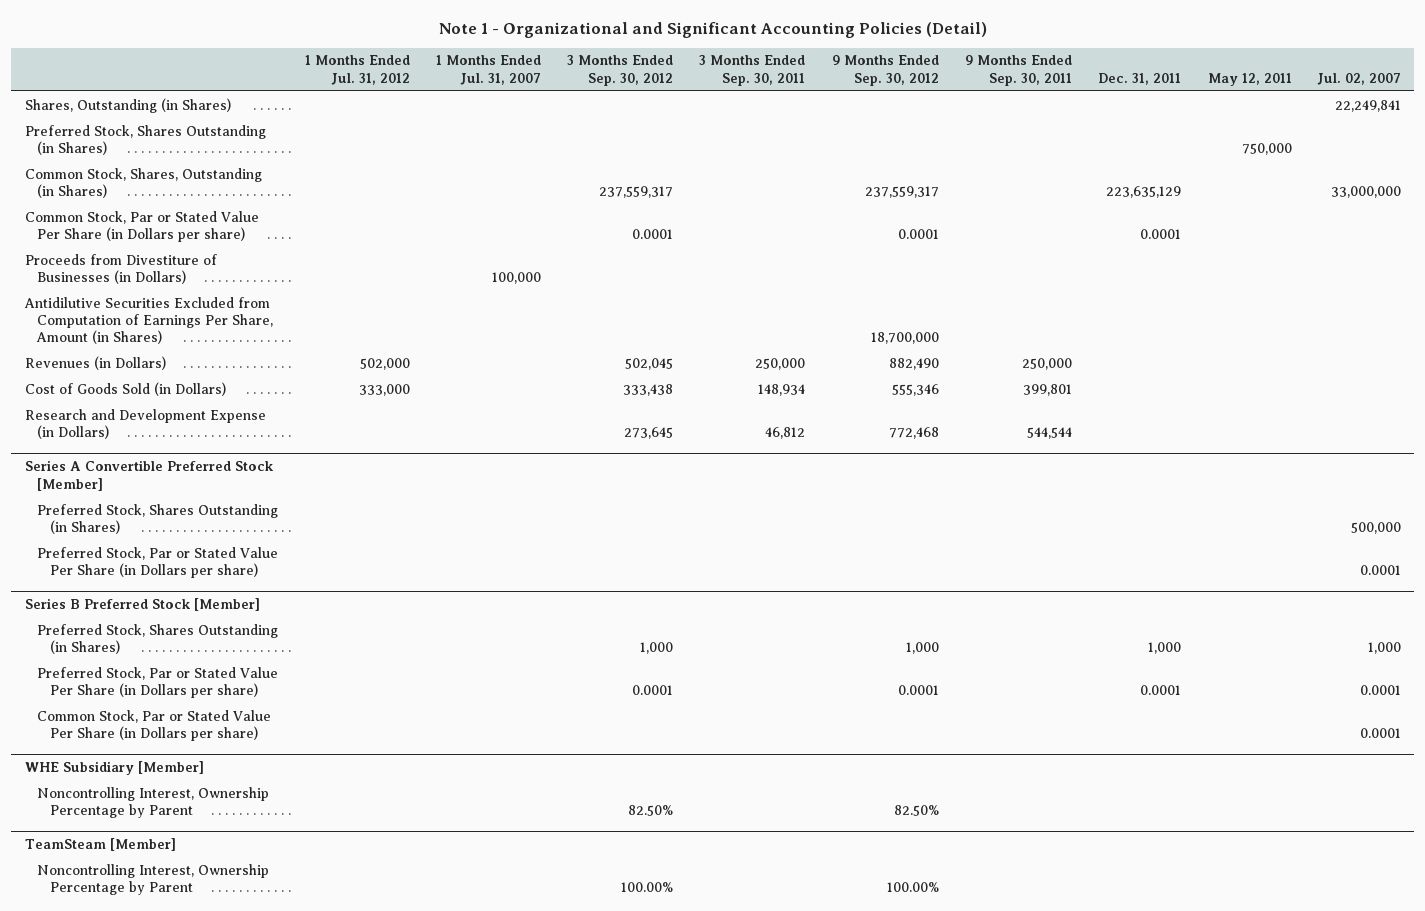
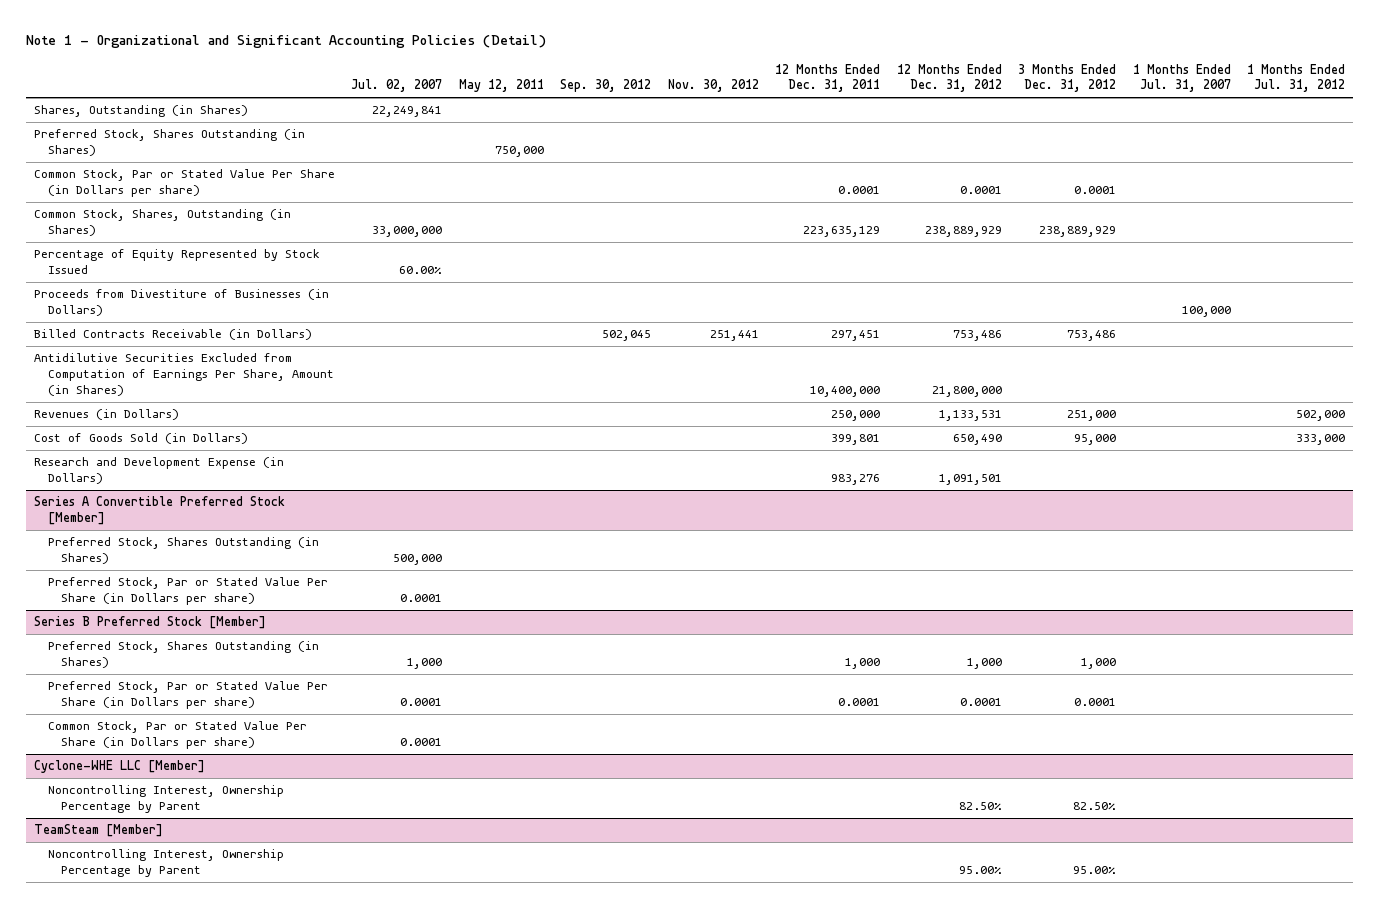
[567,55,674,86] 3 Months Ended Sep. 30, 2012 -> none
[699,55,806,86] 3 Months Ended Sep. 30, 2011 -> none
[831,55,939,86] 9 Months Ended Sep. 30, 2012 -> none
[964,55,1072,86] 9 Months Ended Sep. 30, 2011 -> none
[1098,72,1182,85] Dec. 31, 2011 -> none
none -> [560,79,652,93] Sep. 30, 2012
none -> [667,79,759,93] Nov. 30, 2012
none -> [775,63,881,93] 12 Months Ended Dec. 31, 2011
none -> [896,63,1002,93] 12 Months Ended Dec. 31, 2012
none -> [1018,63,1117,93] 3 Months Ended Dec. 31, 2012
[24,167,262,199] Common Stock, Shares, Outstanding (in Shares) -> [34,209,292,237] Common Stock, Shares, Outstanding (in Shares)
none -> [34,249,321,275] Percentage of Equity Represented by Stock Issued
none -> [34,329,313,341] Billed Contracts Receivable (in Dollars)
[24,761,204,776] WHE Subsidiary [Member] -> none
[37,786,270,819] Noncontrolling Interest, Ownership Percentage by Parent -> none
none -> [34,760,206,774] Cyclone-WHE LLC [Member]
none -> [47,785,284,814] Noncontrolling Interest, Ownership Percentage by Parent

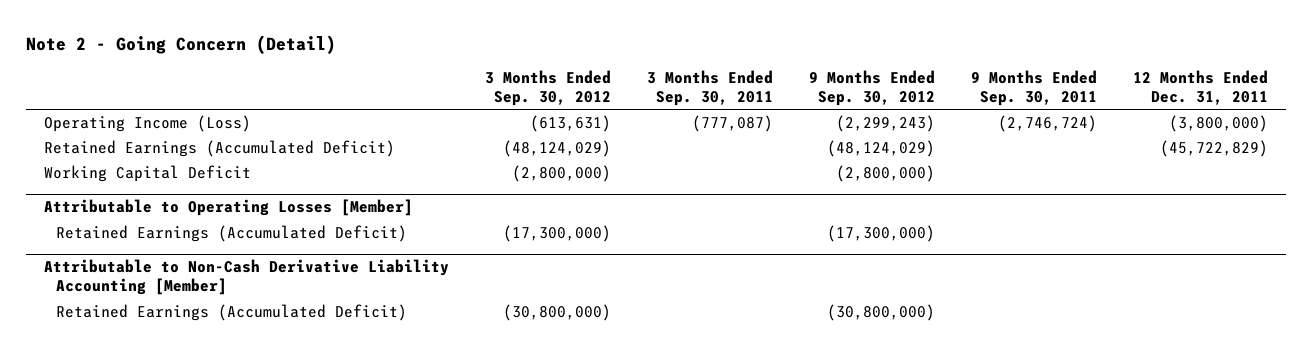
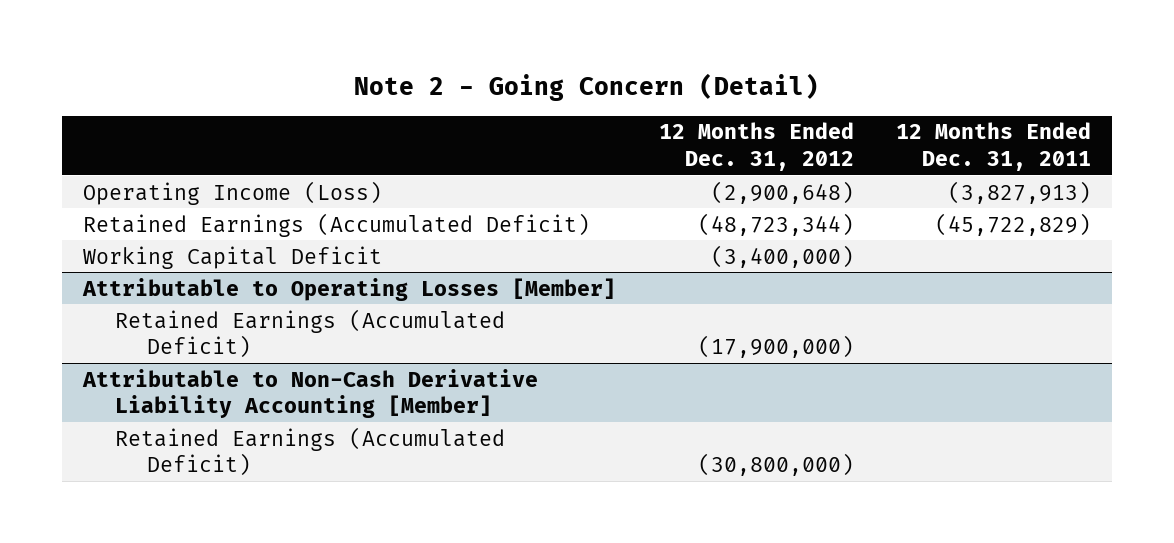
[484,70,611,107] 3 Months Ended Sep. 30, 2012 -> none
[646,70,773,107] 3 Months Ended Sep. 30, 2011 -> none
[808,70,935,107] 9 Months Ended Sep. 30, 2012 -> none
[970,70,1097,107] 9 Months Ended Sep. 30, 2011 -> none
none -> [658,122,854,172] 12 Months Ended Dec. 31, 2012
[1168,114,1268,132] (3,800,000) -> [947,180,1091,204] (3,827,913)

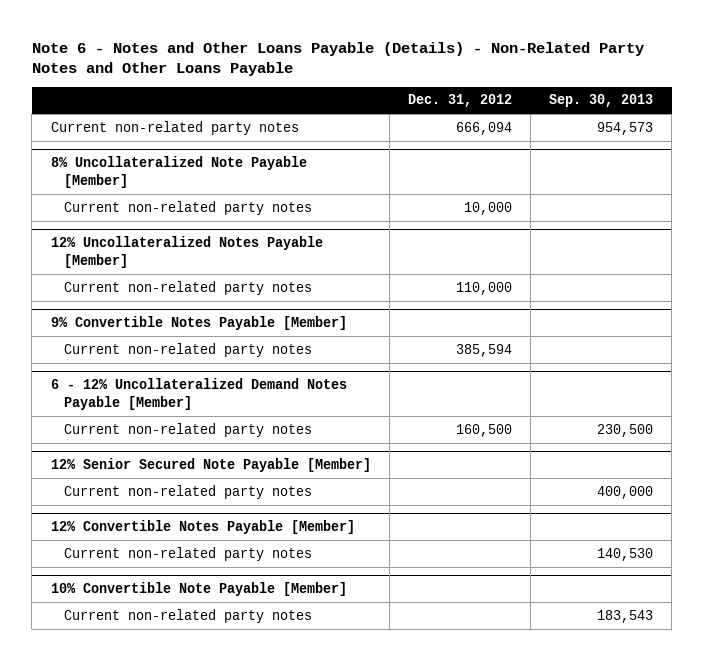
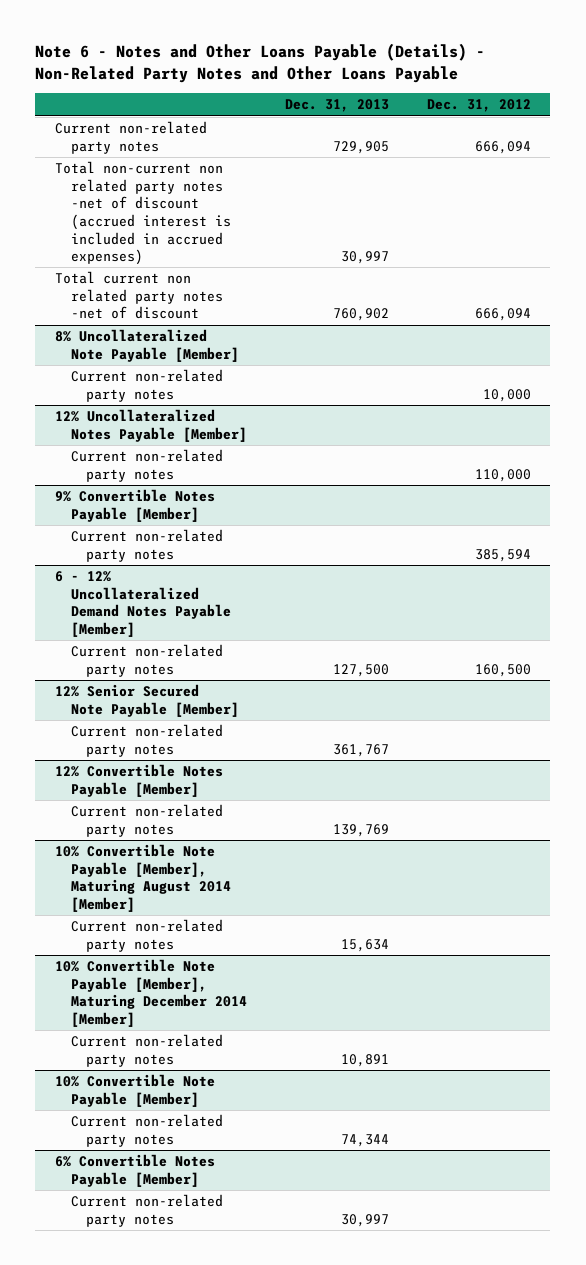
[549,94,654,108] Sep. 30, 2013 -> none
none -> [284,99,389,113] Dec. 31, 2013
none -> [54,161,231,266] Total non-current non related party notes -net of discount (accrued interest is included in accrued expenses)
none -> [54,271,223,320] Total current non related party notes -net of discount
none -> [54,844,231,912] 10% Convertible Note Payable [Member], Maturing August 2014 [Member]
none -> [70,919,223,952] Current non-related party notes
none -> [54,959,247,1027] 10% Convertible Note Payable [Member], Maturing December 2014 [Member]
none -> [70,1034,223,1067] Current non-related party notes
none -> [54,1154,215,1187] 6% Convertible Notes Payable [Member]
none -> [70,1194,223,1227] Current non-related party notes

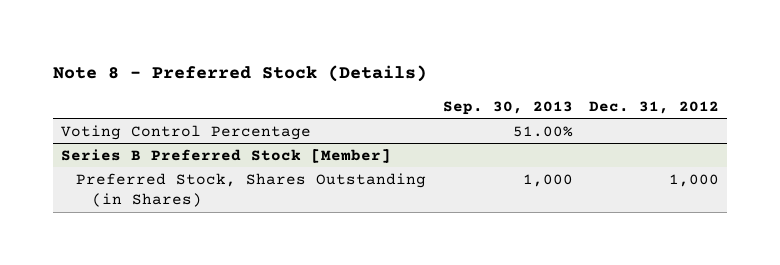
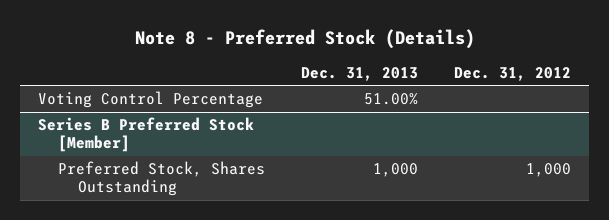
[442,100,573,115] Sep. 30, 2013 -> none
none -> [301,66,419,81] Dec. 31, 2013
[76,172,427,208] Preferred Stock, Shares Outstanding (in Shares) -> [58,161,266,197] Preferred Stock, Shares Outstanding

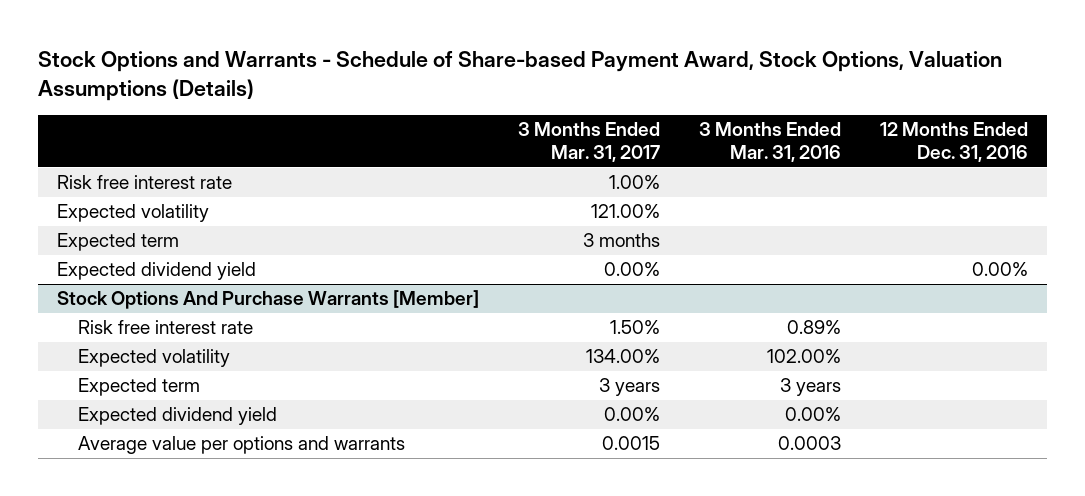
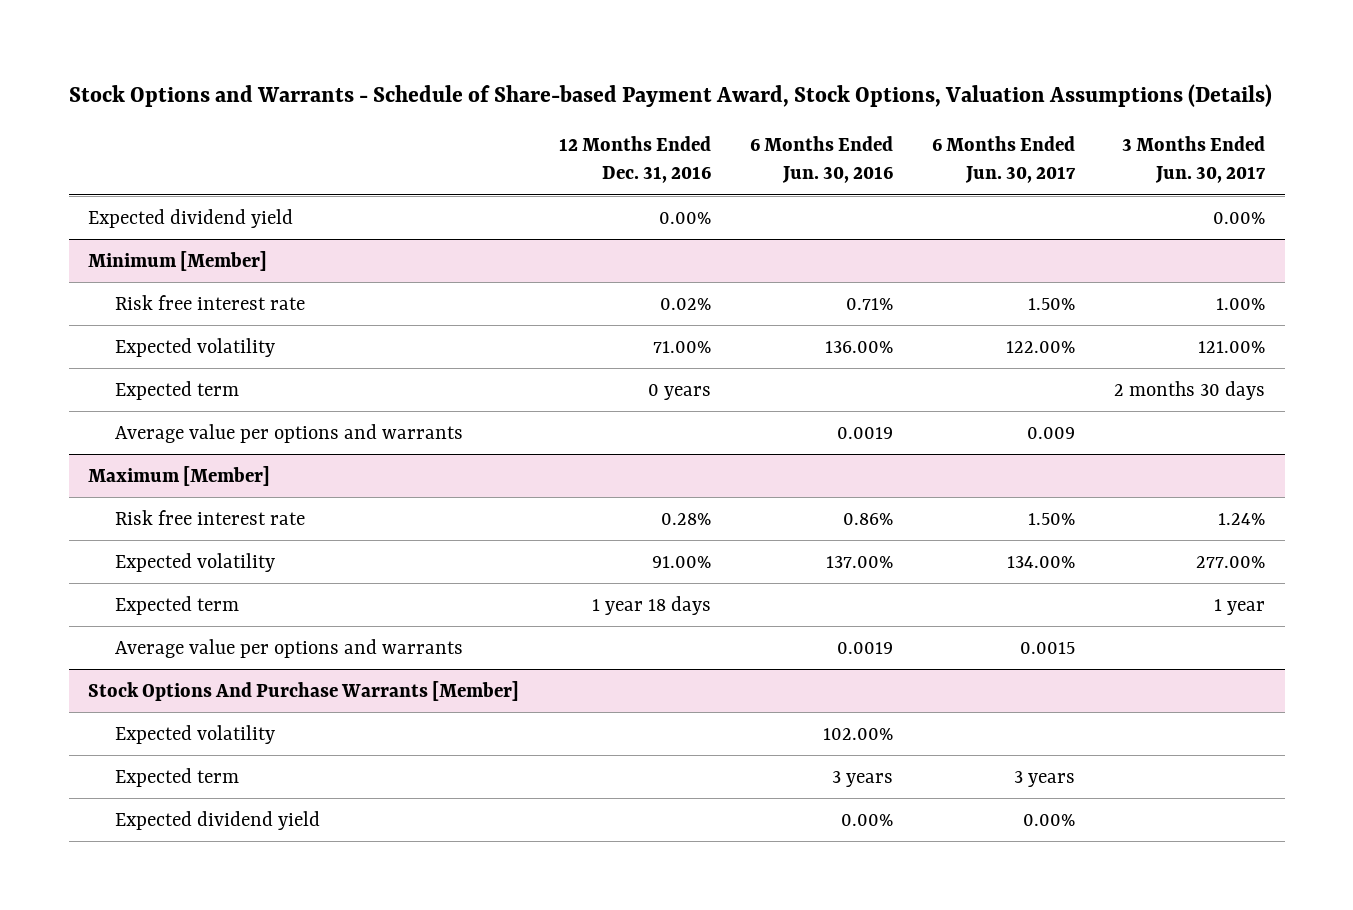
[518,122,661,162] 3 Months Ended Mar. 31, 2017 -> none
[698,122,841,162] 3 Months Ended Mar. 31, 2016 -> none
none -> [749,136,893,183] 6 Months Ended Jun. 30, 2016
none -> [931,136,1076,183] 6 Months Ended Jun. 30, 2017
none -> [1122,136,1267,183] 3 Months Ended Jun. 30, 2017
[57,175,233,190] Risk free interest rate -> none
[57,204,210,223] Expected volatility -> none
[57,233,180,252] Expected term -> none
none -> [88,250,268,271] Minimum [Member]
none -> [114,294,305,310] Risk free interest rate
none -> [114,337,275,357] Expected volatility
none -> [114,380,239,400] Expected term
none -> [114,423,463,443] Average value per options and warrants
none -> [88,465,271,486] Maximum [Member]
none -> [114,509,305,525] Risk free interest rate
none -> [114,552,275,572] Expected volatility
none -> [114,595,239,615] Expected term
none -> [114,638,463,658] Average value per options and warrants
[77,320,253,335] Risk free interest rate -> none
[77,436,405,455] Average value per options and warrants -> none

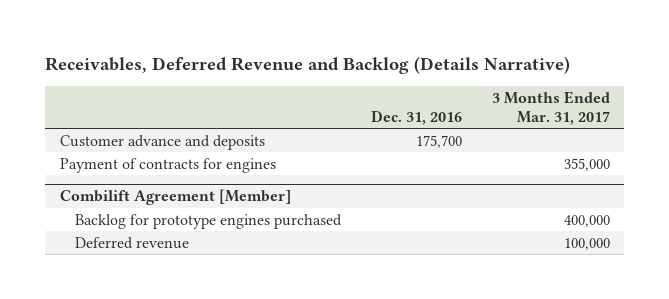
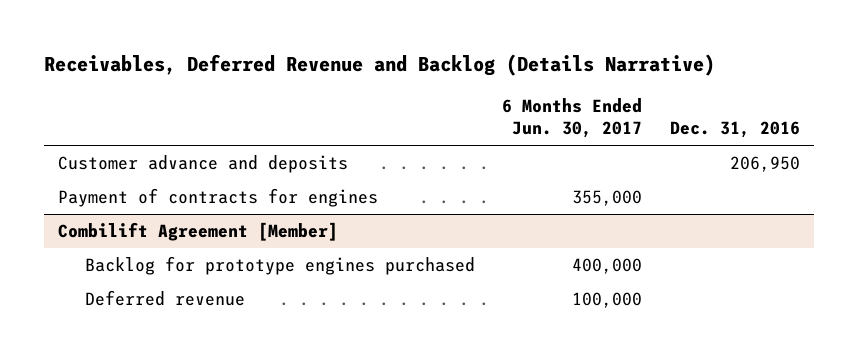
[491,91,610,125] 3 Months Ended Mar. 31, 2017 -> none
none -> [502,97,643,139] 6 Months Ended Jun. 30, 2017
[415,134,462,148] 175,700 -> [729,156,800,173] 206,950

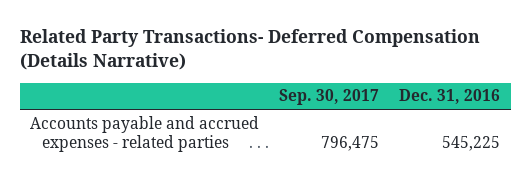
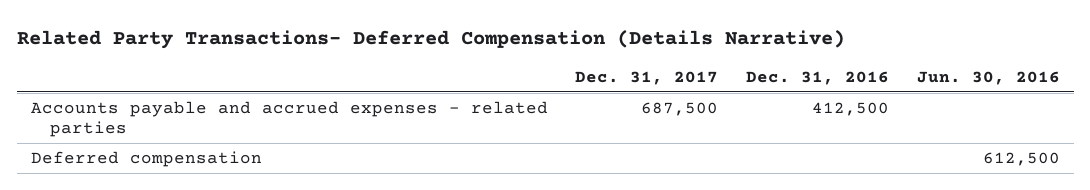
[279,89,380,106] Sep. 30, 2017 -> none
none -> [575,71,719,86] Dec. 31, 2017
none -> [916,71,1060,86] Jun. 30, 2016
[442,136,501,152] 545,225 -> [812,102,890,117] 412,500
none -> [30,151,262,168] Deferred compensation

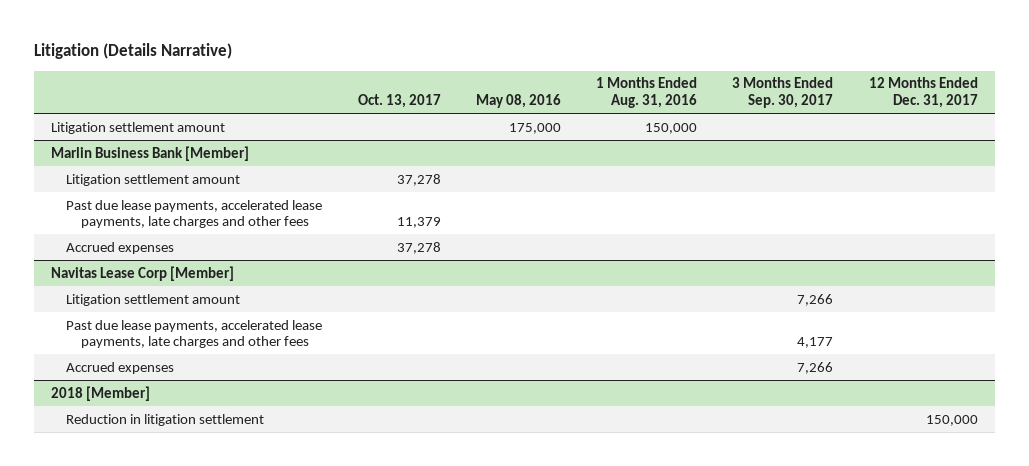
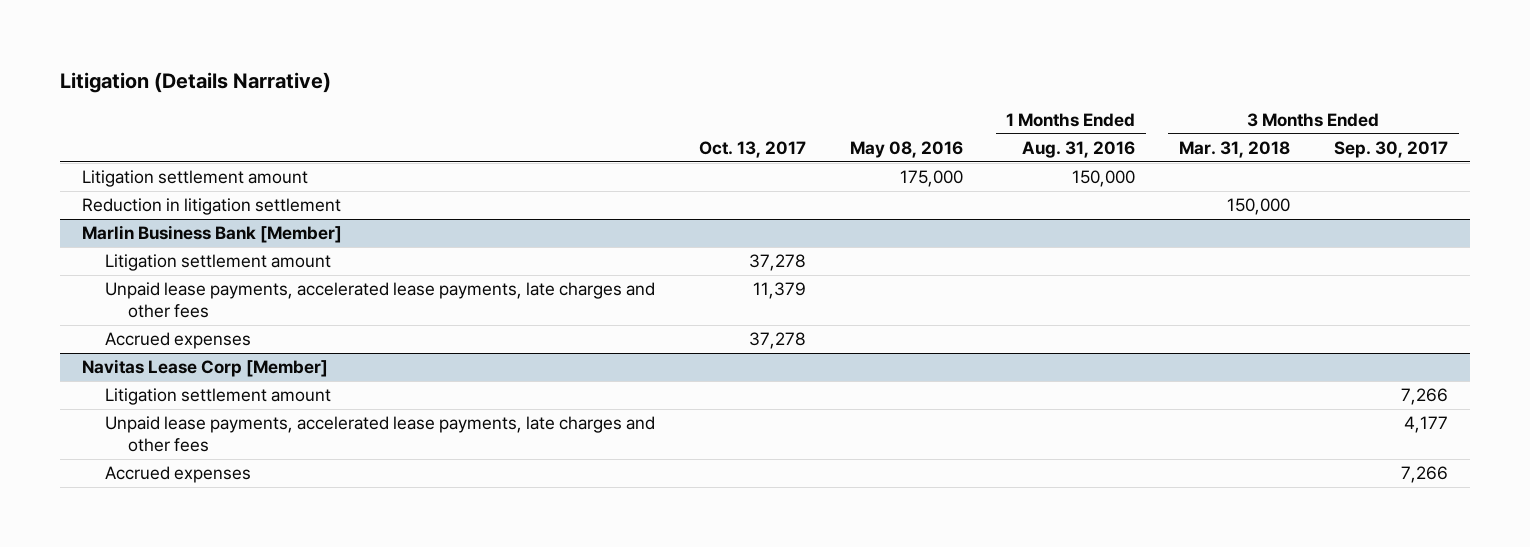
[868,77,978,109] 12 Months Ended Dec. 31, 2017 -> none
none -> [1179,140,1291,158] Mar. 31, 2018
none -> [82,198,342,216] Reduction in litigation settlement
[66,199,323,229] Past due lease payments, accelerated lease payments, late charges and other fees -> [105,282,656,319] Unpaid lease payments, accelerated lease payments, late charges and other fees
[66,319,323,349] Past due lease payments, accelerated lease payments, late charges and other fees -> [105,416,656,453] Unpaid lease payments, accelerated lease payments, late charges and other fees
[51,385,151,401] 2018 [Member] -> none
[66,413,265,426] Reduction in litigation settlement -> none

